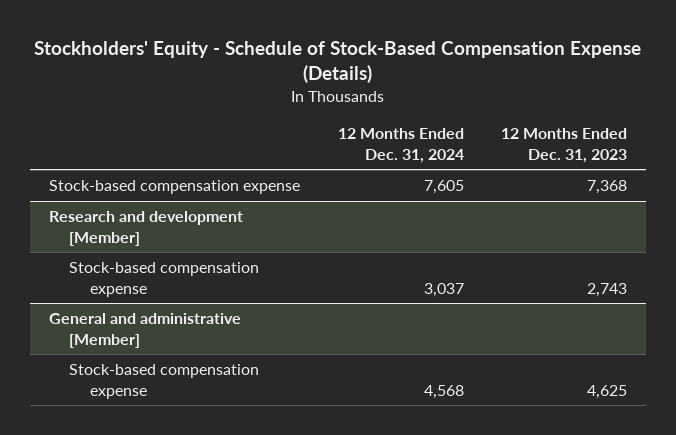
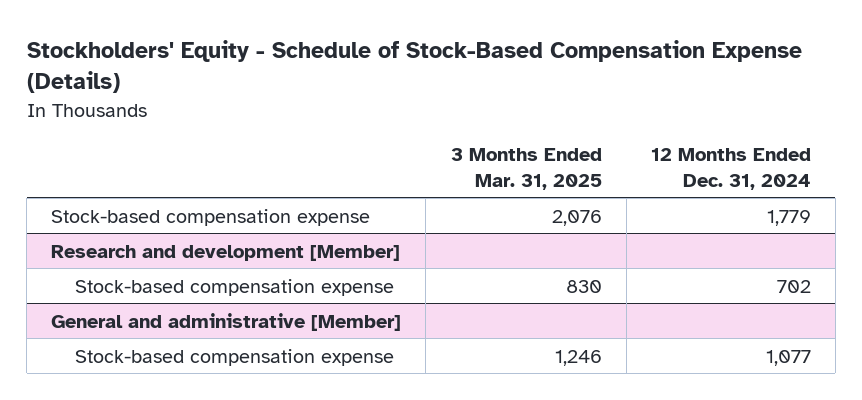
[501,128,628,163] 12 Months Ended Dec. 31, 2023 -> none
none -> [450,148,602,190] 3 Months Ended Mar. 31, 2025
[423,180,464,195] 7,605 -> [766,209,811,226] 1,779
[423,282,464,297] 3,037 -> [776,279,811,293] 702
[423,384,464,399] 4,568 -> [765,349,811,366] 1,077

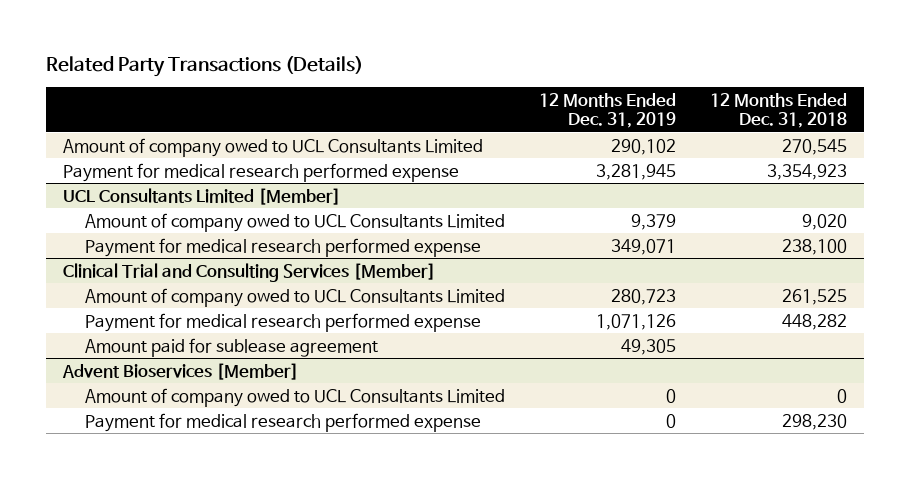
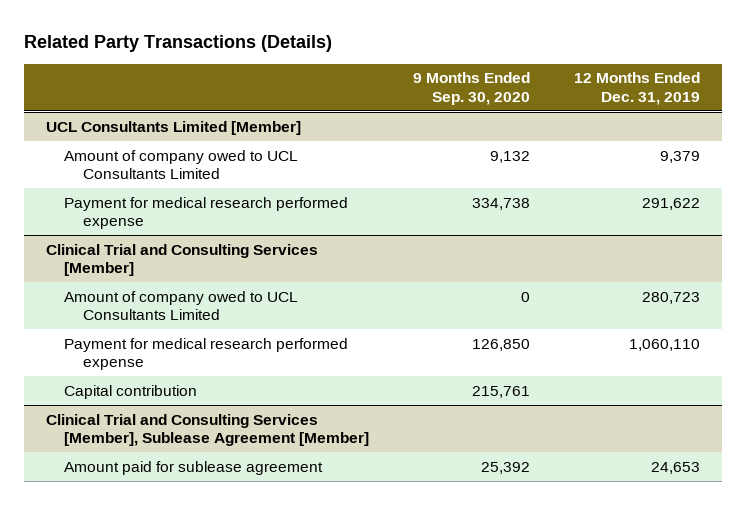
[710,92,848,128] 12 Months Ended Dec. 31, 2018 -> none
none -> [413,72,531,105] 9 Months Ended Sep. 30, 2020
[62,137,483,157] Amount of company owed to UCL Consultants Limited -> none
[62,162,459,182] Payment for medical research performed expense -> none
[610,238,676,255] 349,071 -> [642,197,701,210] 291,622
[61,362,299,380] Advent Bioservices [Member] -> none
[84,387,505,407] Amount of company owed to UCL Consultants Limited -> none
[84,412,481,432] Payment for medical research performed expense -> none
[595,313,676,330] 1,071,126 -> [629,338,701,351] 1,060,110
none -> [64,384,198,399] Capital contribution
none -> [45,413,370,447] Clinical Trial and Consulting Services [Member], Sublease Agreement [Member]
[620,338,676,355] 49,305 -> [651,461,701,474] 24,653

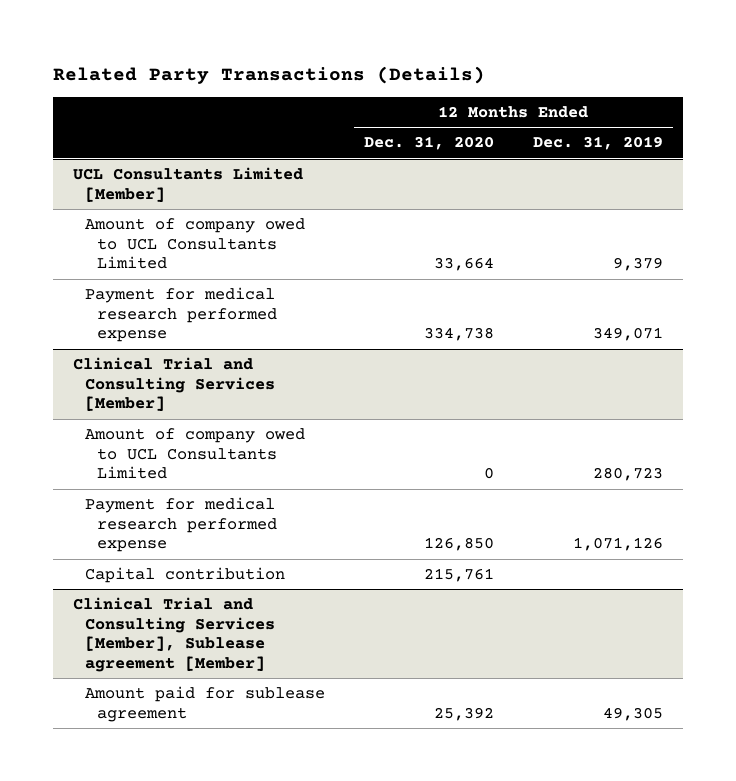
[413,72,531,105] 9 Months Ended Sep. 30, 2020 -> none
none -> [363,136,494,151] Dec. 31, 2020
[642,197,701,210] 291,622 -> [592,327,663,342] 349,071
[629,338,701,351] 1,060,110 -> [572,537,663,552] 1,071,126
[45,413,370,447] Clinical Trial and Consulting Services [Member], Sublease Agreement [Member] -> [72,597,275,673] Clinical Trial and Consulting Services [Member], Sublease agreement [Member]
[651,461,701,474] 24,653 -> [602,706,663,721] 49,305

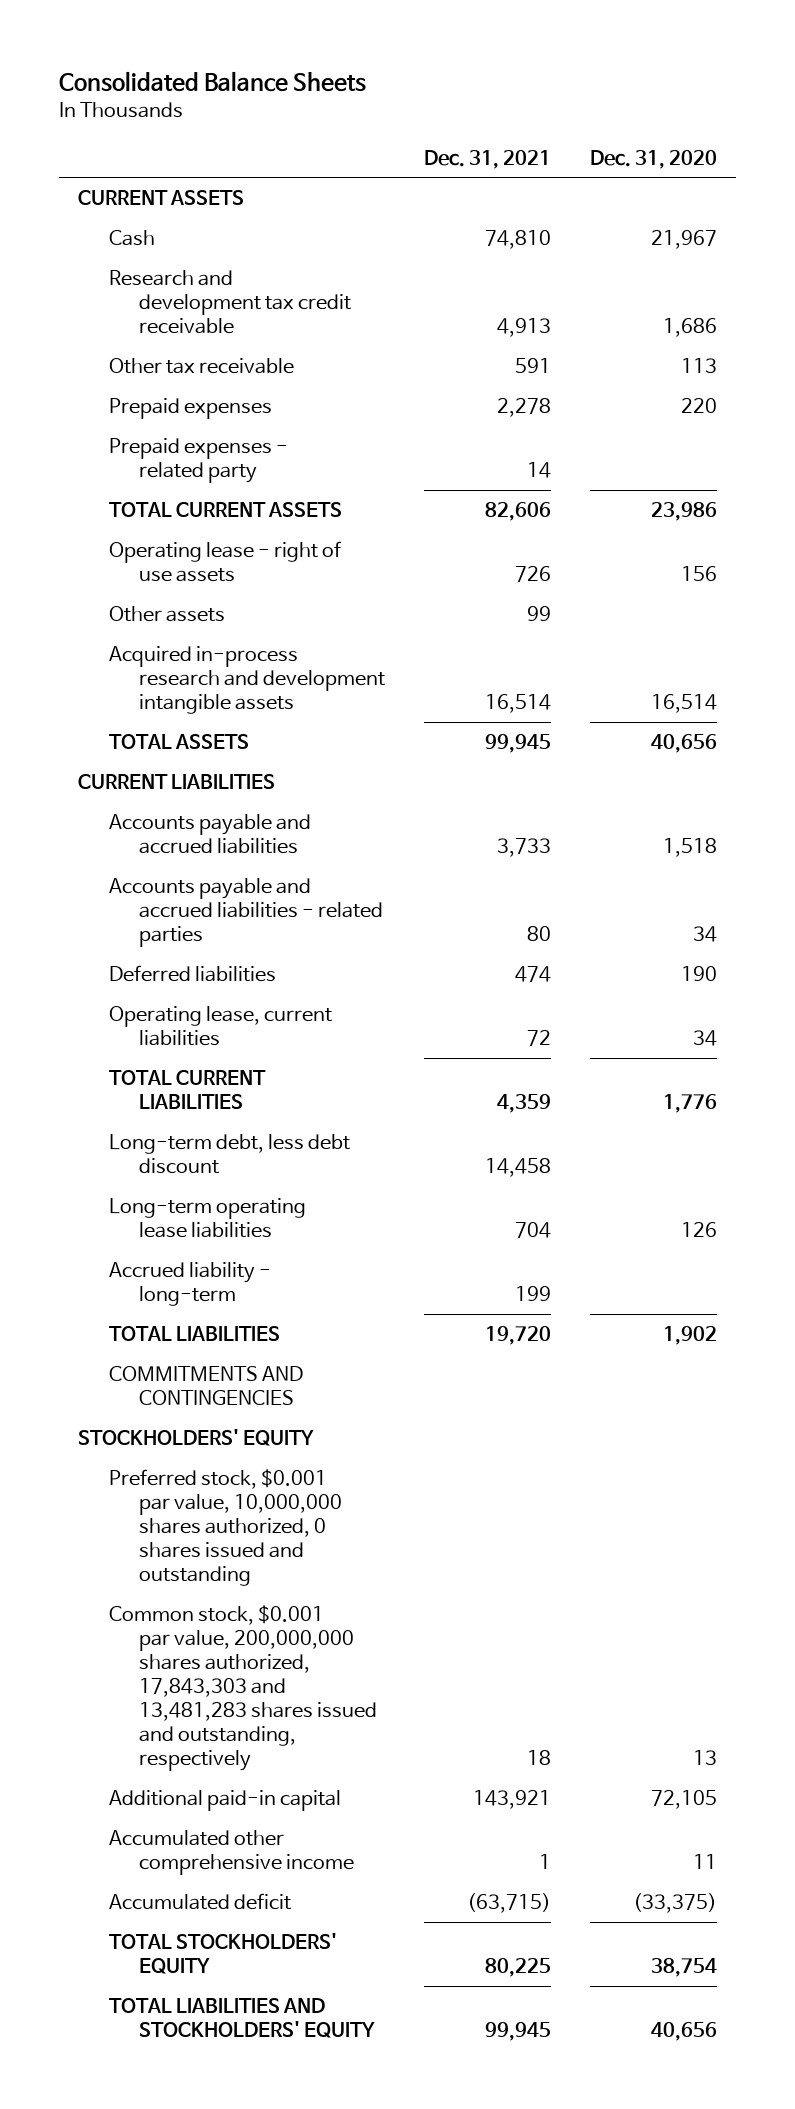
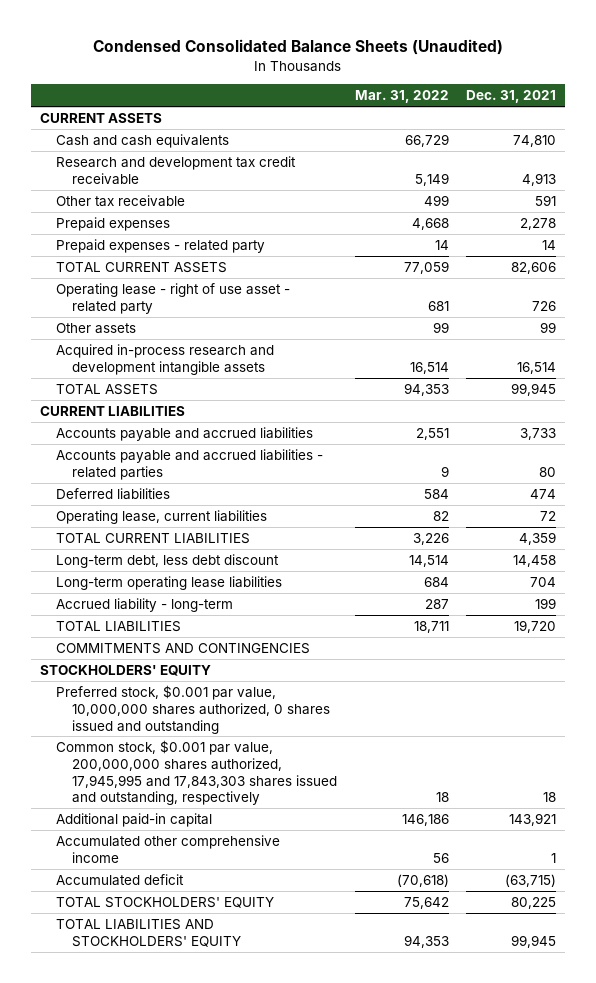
[58,70,366,92] Consolidated Balance Sheets -> [93,39,504,56] Condensed Consolidated Balance Sheets (Unaudited)
[589,149,717,169] Dec. 31, 2020 -> none
none -> [354,90,449,104] Mar. 31, 2022
[108,230,155,247] Cash -> [55,133,229,148] Cash and cash equivalents
[108,541,341,583] Operating lease - right of use assets -> [55,282,290,314] Operating lease - right of use asset - related party
[108,1605,378,1772] Common stock, $0.001 par value, 200,000,000 shares authorized, 17,843,303 and 13,481,283 shares issued and outstanding, respectively -> [55,739,337,806] Common stock, $0.001 par value, 200,000,000 shares authorized, 17,945,995 and 17,843,303 shares issued and outstanding, respectively

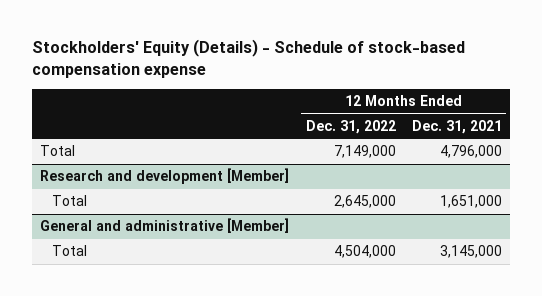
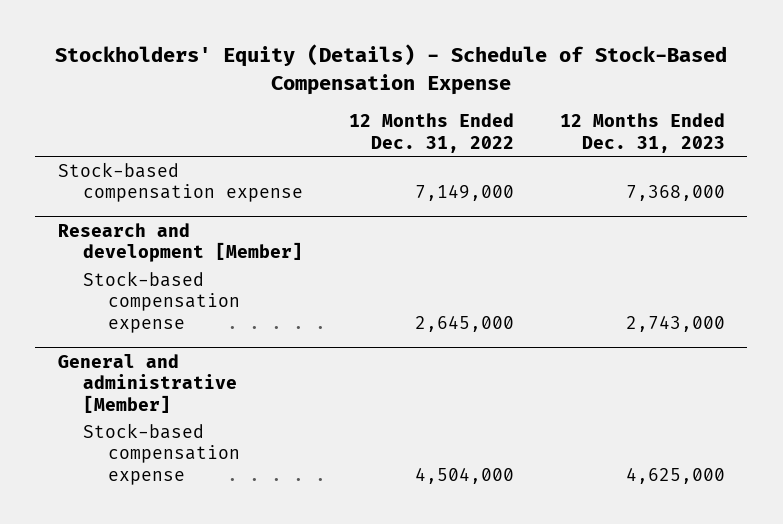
[31,39,465,78] Stockholders' Equity (Details) - Schedule of stock-based compensation expense -> [55,44,728,95] Stockholders' Equity (Details) - Schedule of Stock-Based Compensation Expense
[412,119,503,134] Dec. 31, 2021 -> none
none -> [559,113,725,153] 12 Months Ended Dec. 31, 2023
[40,145,76,157] Total -> [57,161,304,203] Stock-based compensation expense
[52,195,88,207] Total -> [83,270,241,333] Stock-based compensation expense
[52,245,88,257] Total -> [83,422,241,485] Stock-based compensation expense

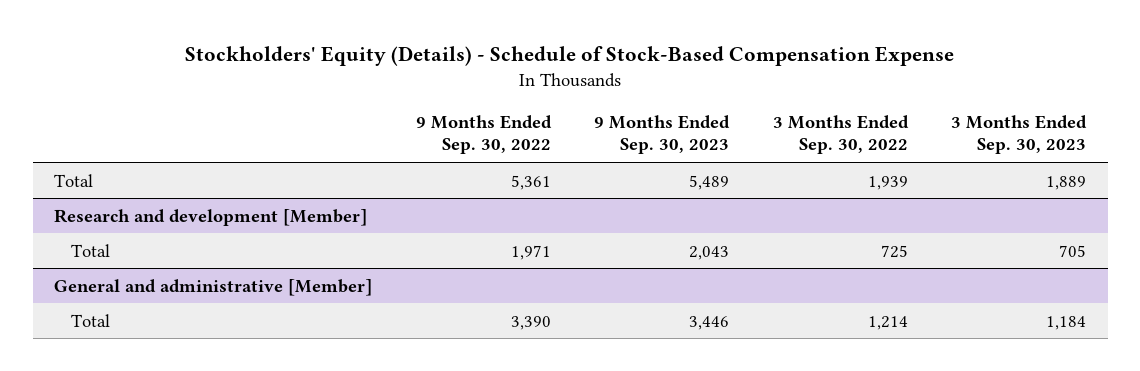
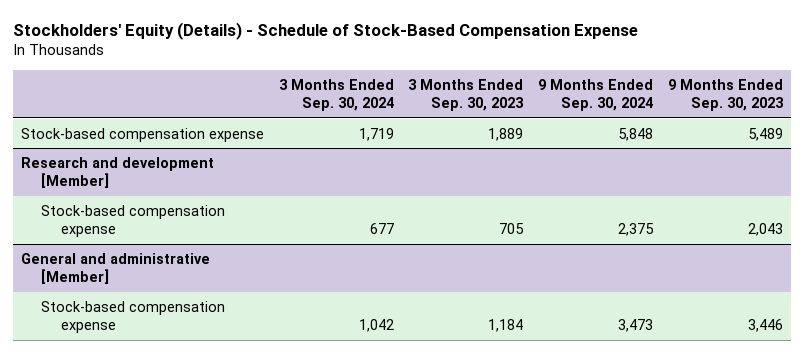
[415,115,552,155] 9 Months Ended Sep. 30, 2022 -> none
[772,115,909,155] 3 Months Ended Sep. 30, 2022 -> none
none -> [278,78,394,112] 3 Months Ended Sep. 30, 2024
none -> [538,78,654,112] 9 Months Ended Sep. 30, 2024
[54,173,94,187] Total -> [20,127,264,142] Stock-based compensation expense
[71,243,111,257] Total -> [40,204,225,238] Stock-based compensation expense
[71,313,111,327] Total -> [40,300,225,334] Stock-based compensation expense

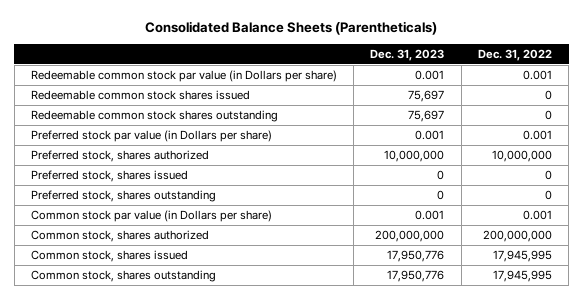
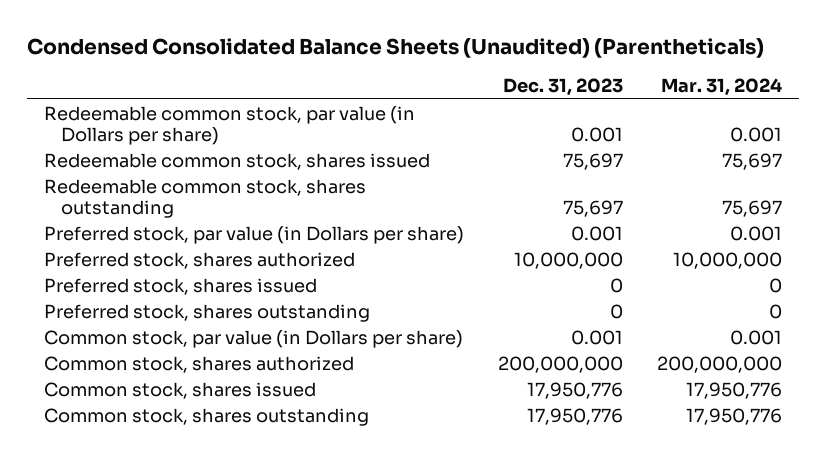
[145,21,438,36] Consolidated Balance Sheets (Parentheticals) -> [26,38,764,59] Condensed Consolidated Balance Sheets (Unaudited) (Parentheticals)
[477,49,552,62] Dec. 31, 2022 -> none
none -> [661,78,783,97] Mar. 31, 2024
[31,70,338,83] Redeemable common stock par value (in Dollars per share) -> [43,105,415,145] Redeemable common stock, par value (in Dollars per share)
[31,90,251,101] Redeemable common stock shares issued -> [43,152,430,170] Redeemable common stock, shares issued
[31,110,279,123] Redeemable common stock shares outstanding -> [43,178,366,218] Redeemable common stock, shares outstanding
[31,130,273,143] Preferred stock par value (in Dollars per share) -> [43,225,464,244] Preferred stock, par value (in Dollars per share)
[31,210,273,223] Common stock par value (in Dollars per share) -> [43,329,463,348] Common stock, par value (in Dollars per share)

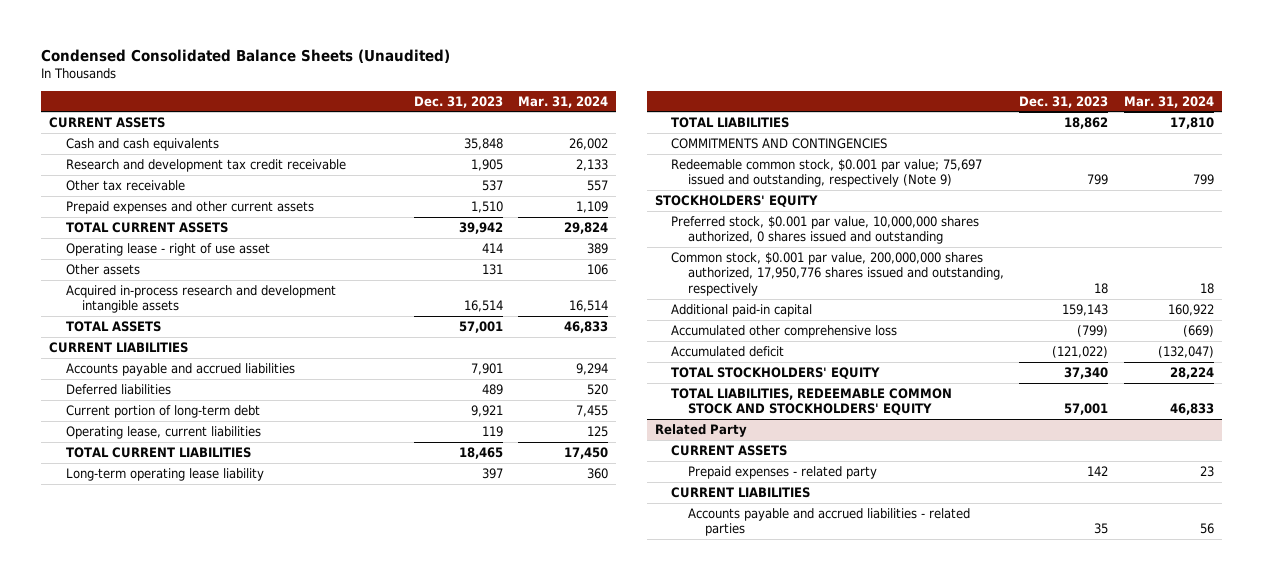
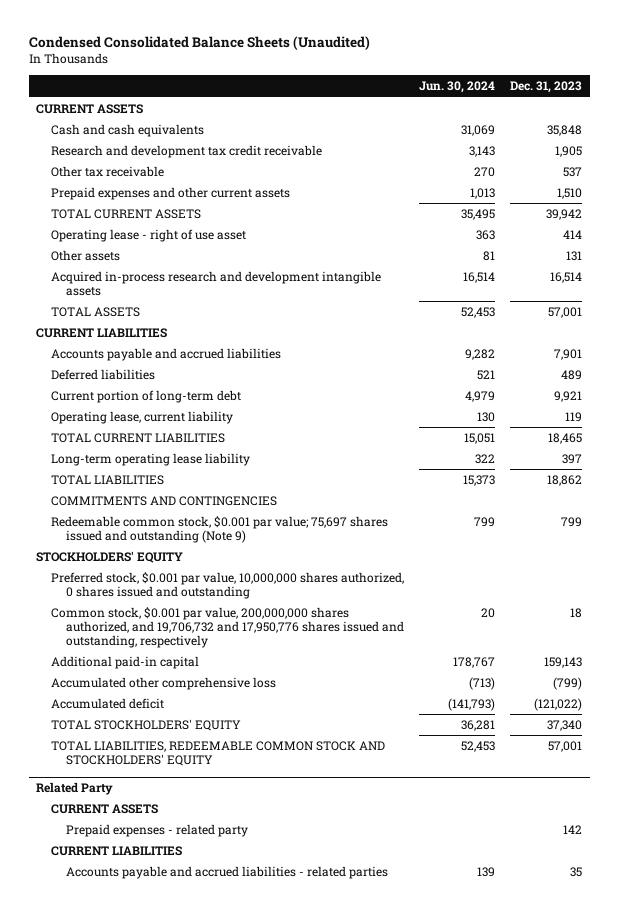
[518,95,609,108] Mar. 31, 2024 -> none
none -> [419,81,496,94] Jun. 30, 2024
[65,425,261,439] Operating lease, current liabilities -> [51,411,234,425] Operating lease, current liability
[671,158,983,188] Redeemable common stock, $0.001 par value; 75,697 issued and outstanding, respectively (Note 9) -> [51,516,389,544] Redeemable common stock, $0.001 par value; 75,697 shares issued and outstanding (Note 9)
[671,251,1005,296] Common stock, $0.001 par value, 200,000,000 shares authorized, 17,950,776 shares issued and outstanding, respectively -> [51,607,405,649] Common stock, $0.001 par value, 200,000,000 shares authorized, and 19,706,732 and 17,950,776 shares issued and outstanding, respectively

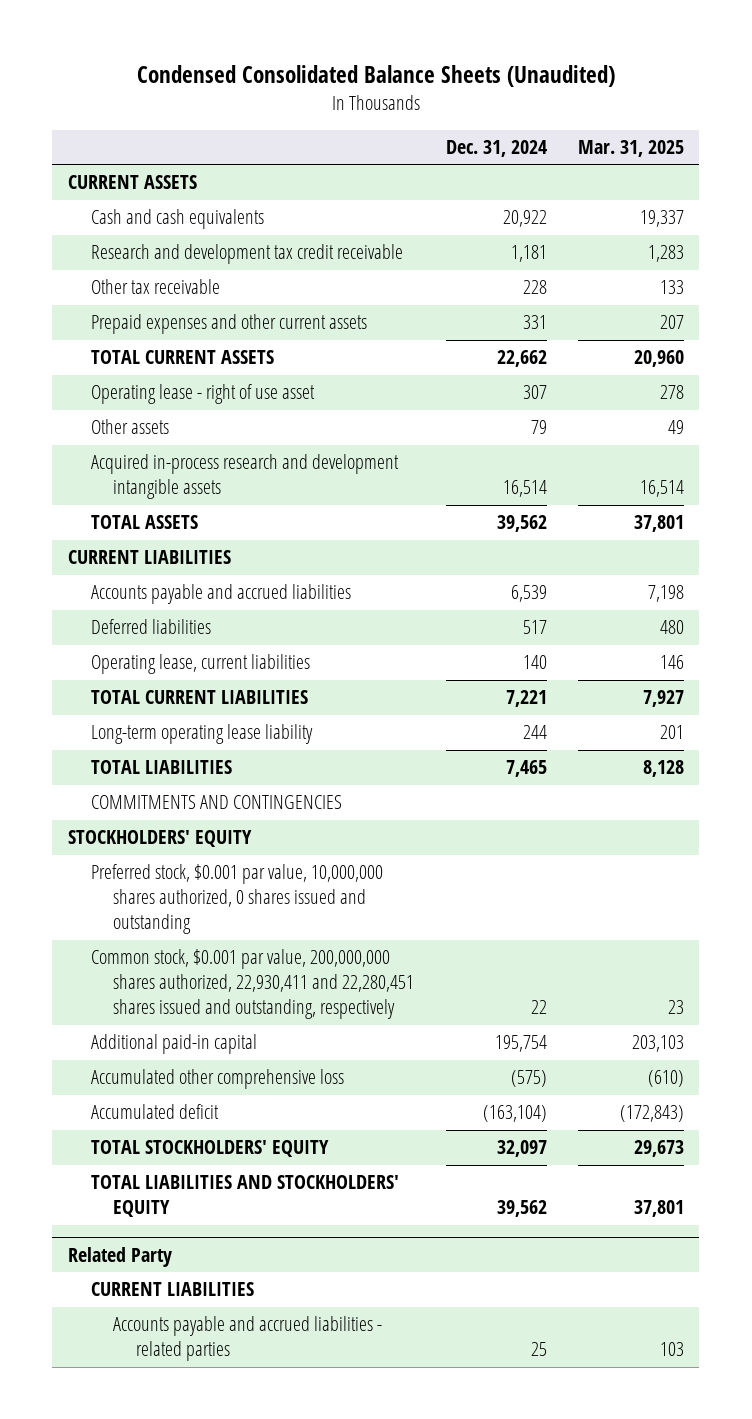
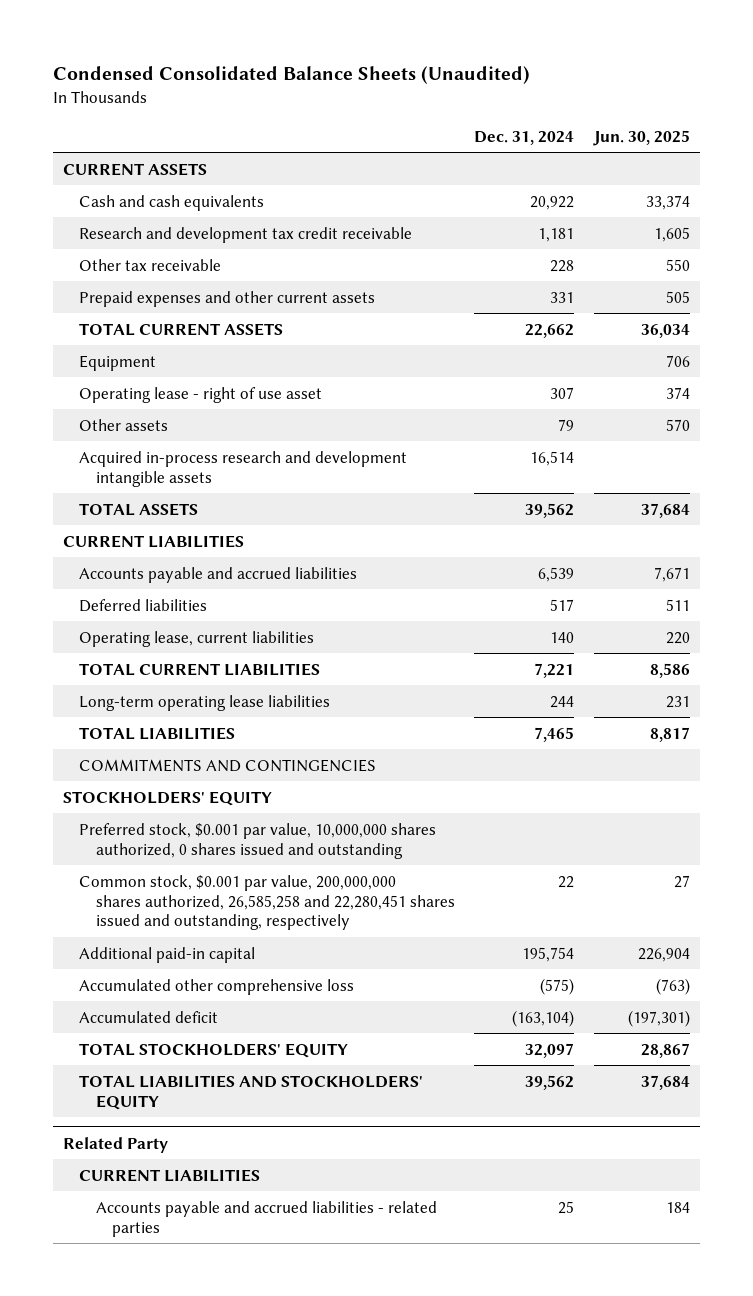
[577,140,684,158] Mar. 31, 2025 -> none
none -> [592,129,690,146] Jun. 30, 2025
none -> [79,354,157,371] Equipment
[90,724,313,745] Long-term operating lease liability -> [79,694,331,711] Long-term operating lease liabilities
[90,949,415,1020] Common stock, $0.001 par value, 200,000,000 shares authorized, 22,930,411 and 22,280,451 shares issued and outstanding, respectively -> [79,874,455,931] Common stock, $0.001 par value, 200,000,000 shares authorized, 26,585,258 and 22,280,451 shares issued and outstanding, respectively

